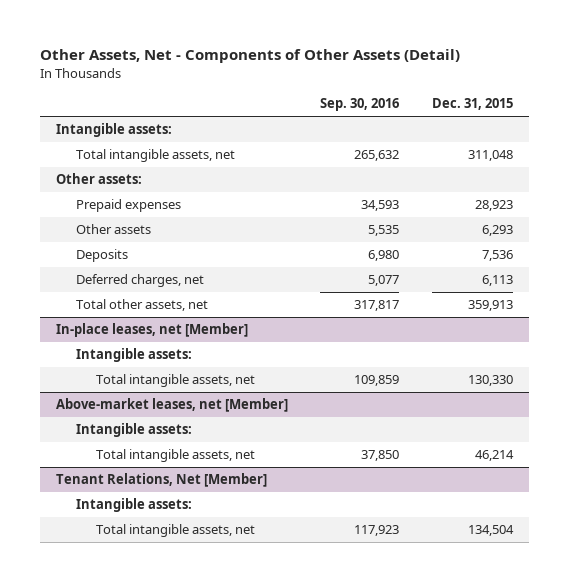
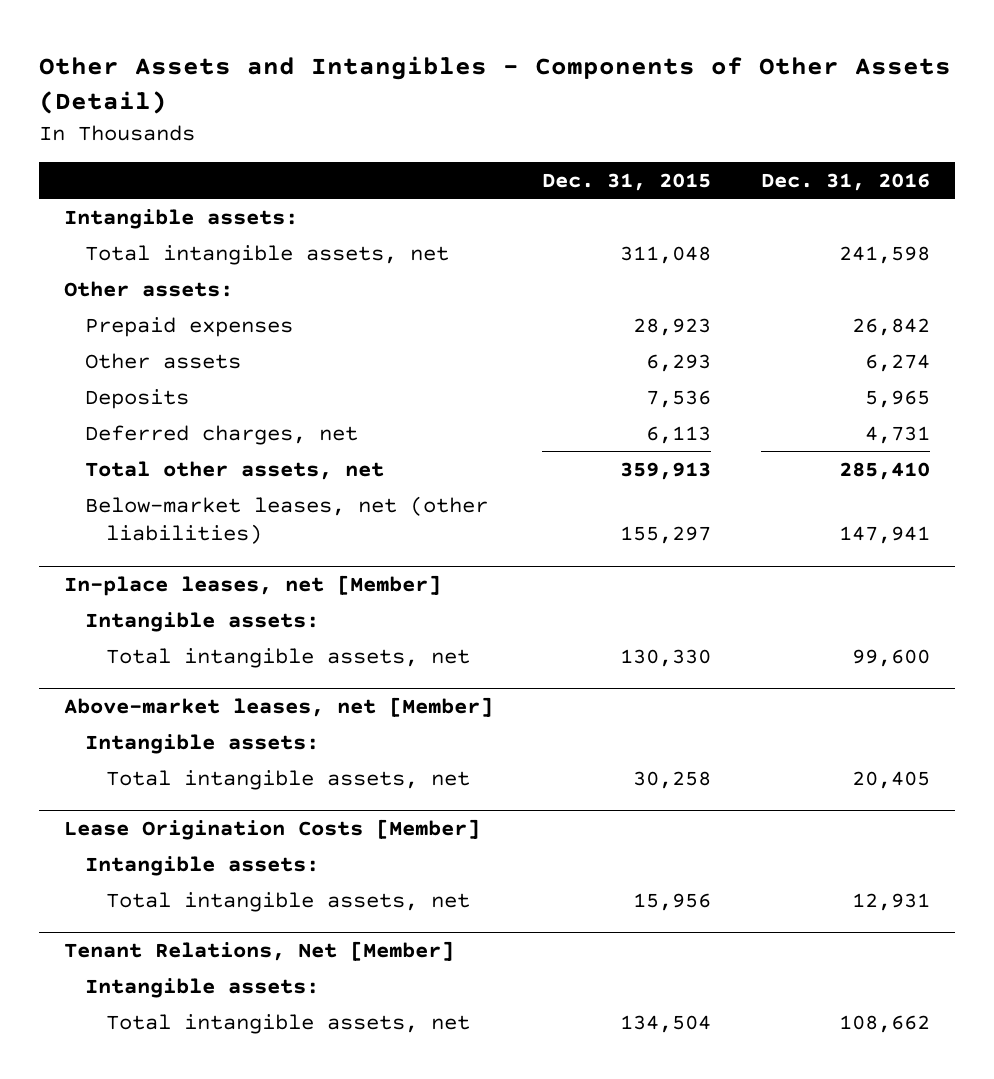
[40,49,461,64] Other Assets, Net - Components of Other Assets (Detail) -> [38,55,951,114] Other Assets and Intangibles - Components of Other Assets (Detail)
[320,98,400,112] Sep. 30, 2016 -> none
none -> [761,172,931,191] Dec. 31, 2016
none -> [85,495,489,545] Below-market leases, net (other liabilities)
[474,450,514,462] 46,214 -> [633,770,712,789] 30,258
none -> [63,819,480,841] Lease Origination Costs [Member]
none -> [85,855,320,876] Intangible assets:
none -> [106,891,471,912] Total intangible assets, net

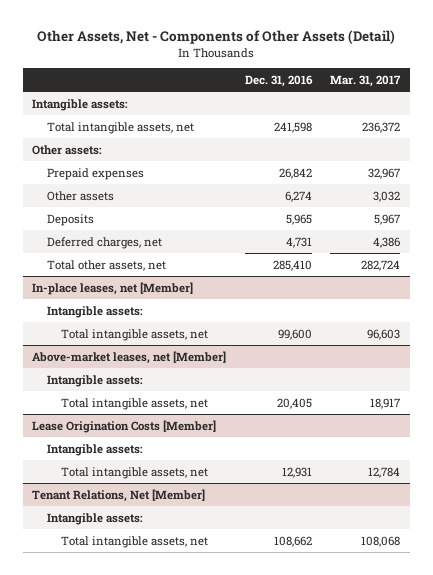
[38,55,951,114] Other Assets and Intangibles - Components of Other Assets (Detail) -> [37,30,396,45] Other Assets, Net - Components of Other Assets (Detail)
[542,172,712,191] Dec. 31, 2015 -> none
none -> [330,75,402,88] Mar. 31, 2017
[85,495,489,545] Below-market leases, net (other liabilities) -> none

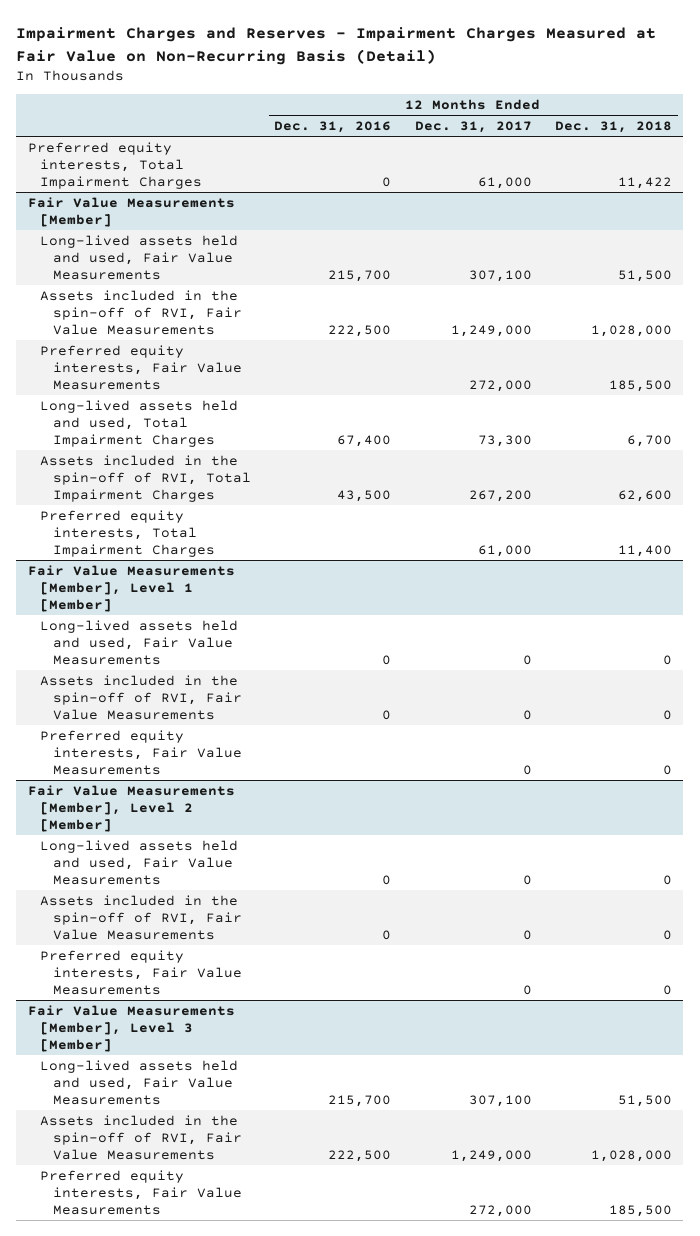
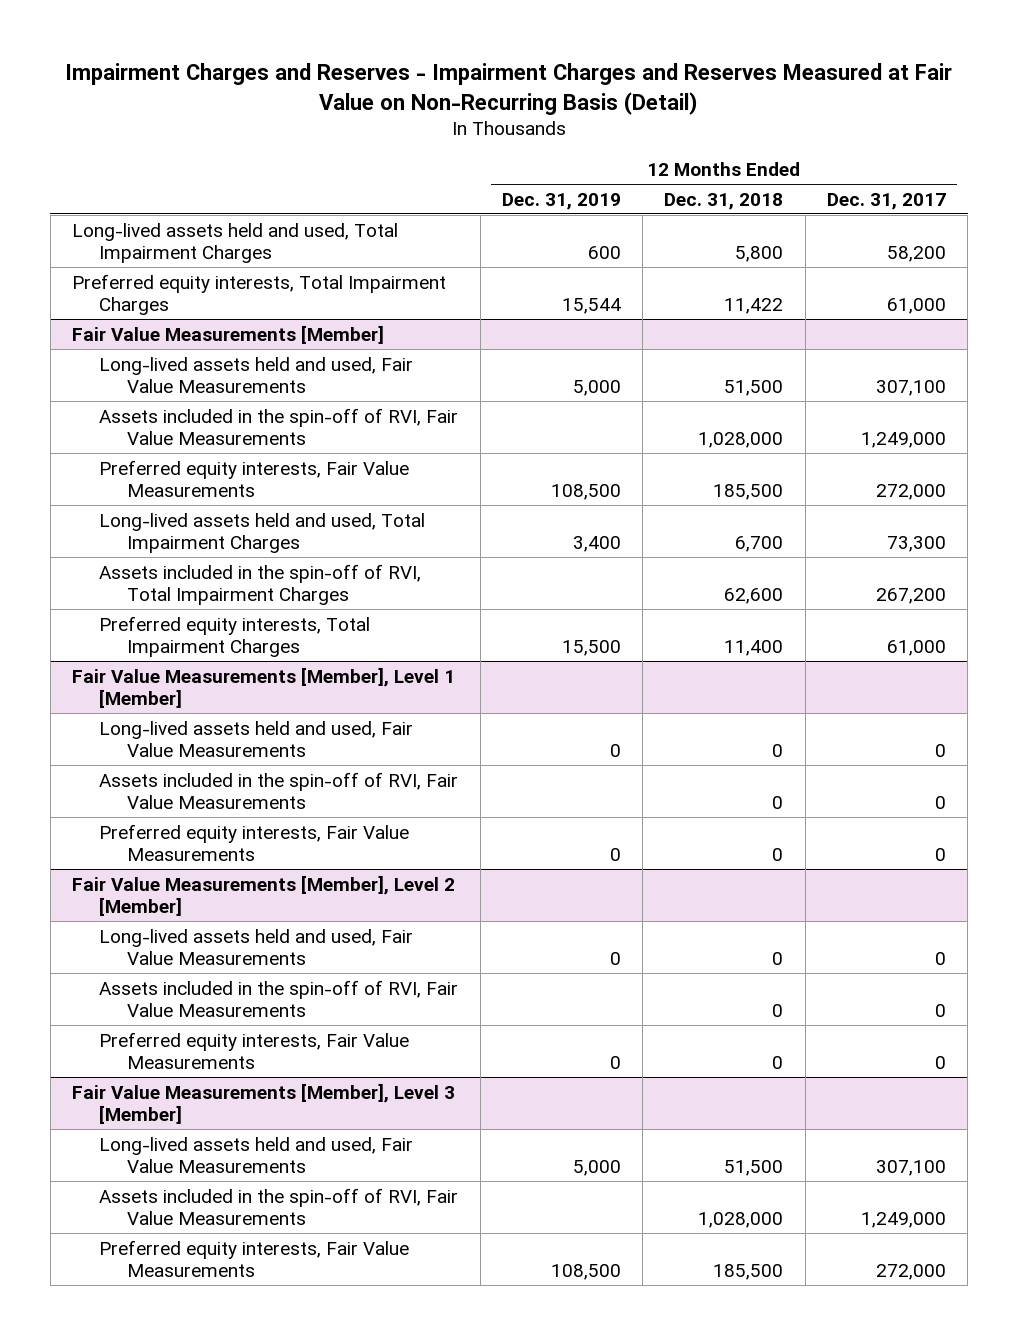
[16,27,657,65] Impairment Charges and Reserves - Impairment Charges Measured at Fair Value on Non-Recurring Basis (Detail) -> [64,62,952,115] Impairment Charges and Reserves - Impairment Charges and Reserves Measured at Fair Value on Non-Recurring Basis (Detail)
[274,120,392,133] Dec. 31, 2016 -> none
none -> [501,192,621,210] Dec. 31, 2019
none -> [71,222,398,264] Long-lived assets held and used, Total Impairment Charges

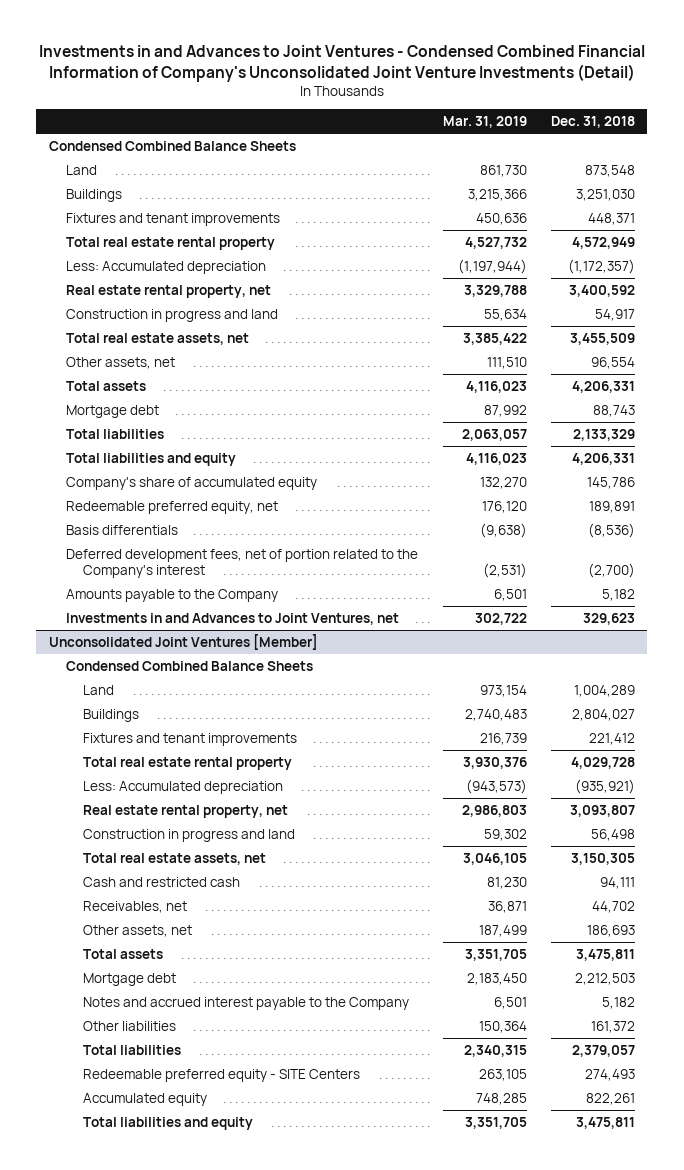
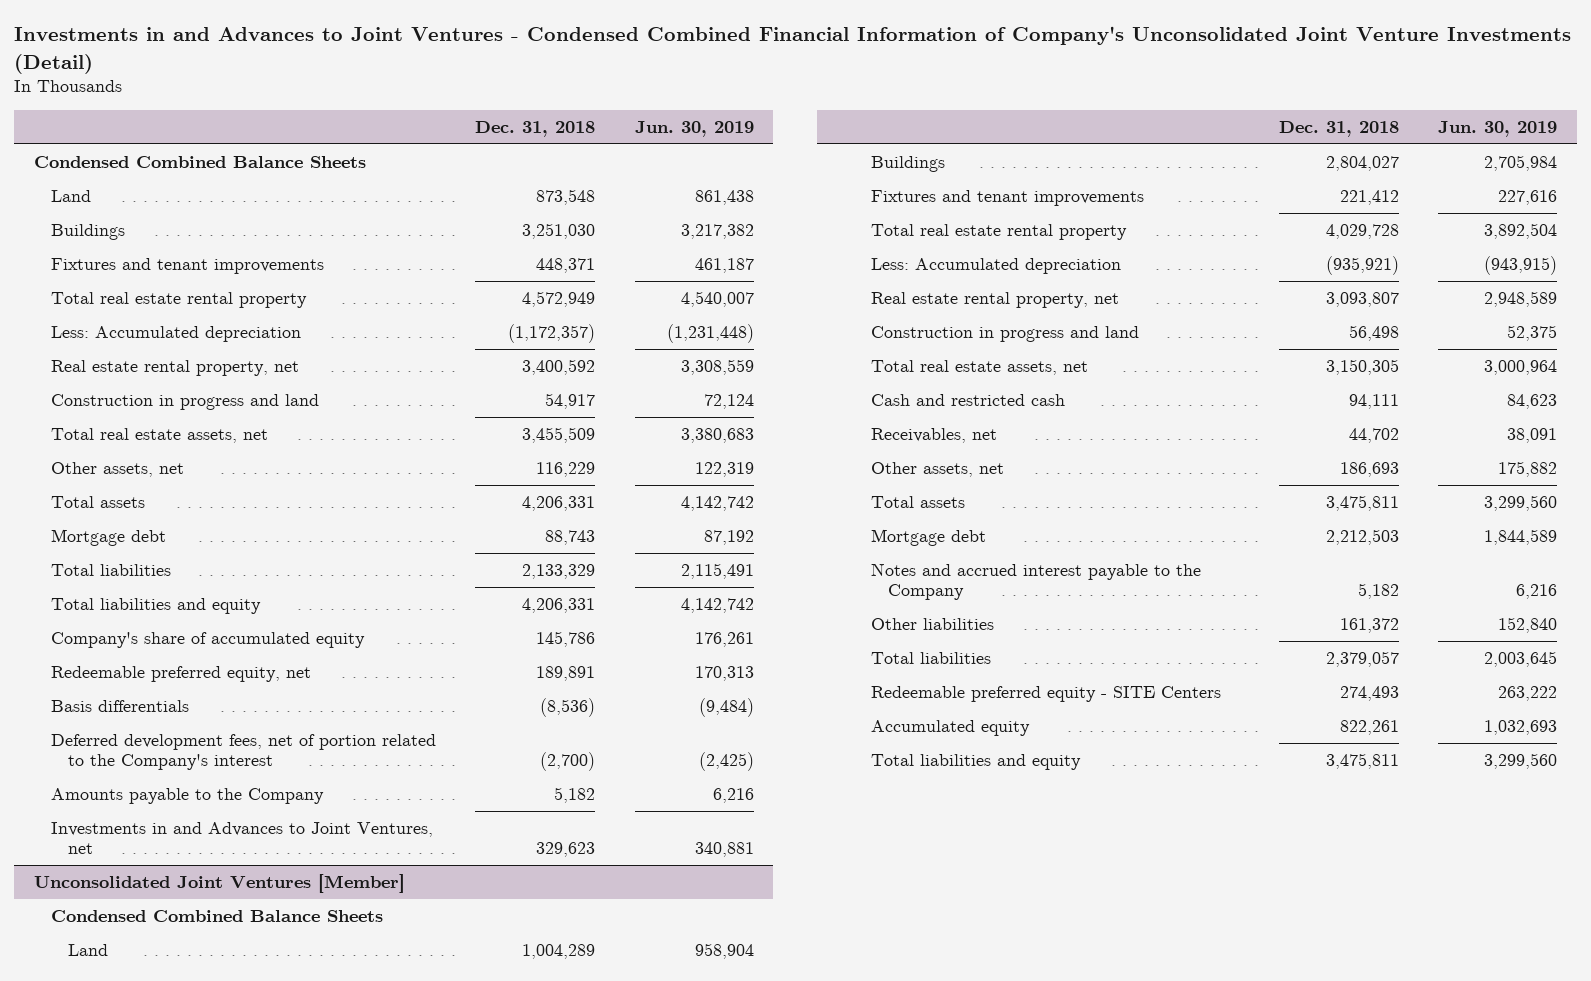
[442,116,527,129] Mar. 31, 2019 -> none
none -> [634,120,754,137] Jun. 30, 2019
[591,356,636,369] 96,554 -> [536,461,596,477] 116,229

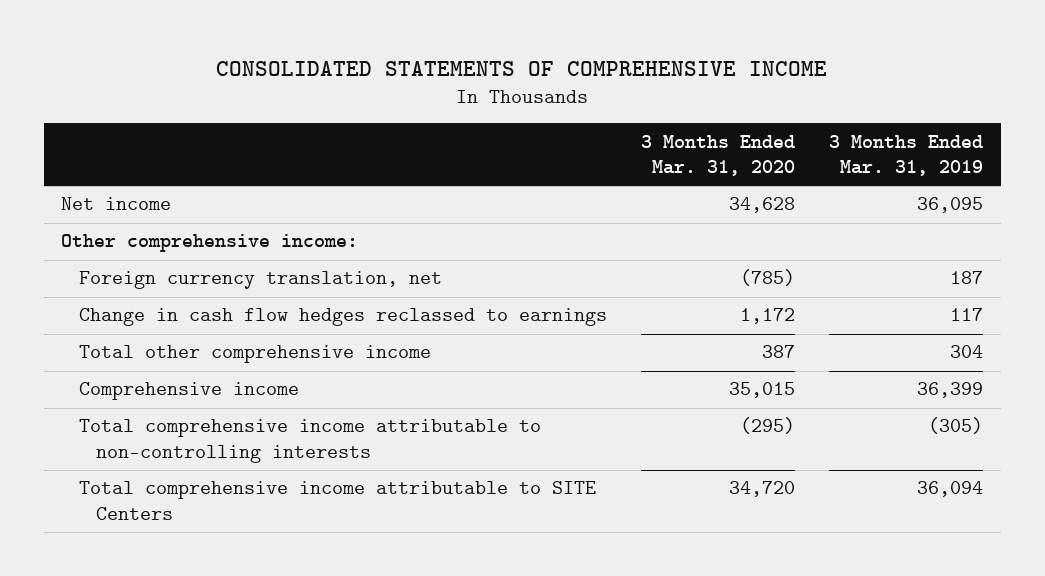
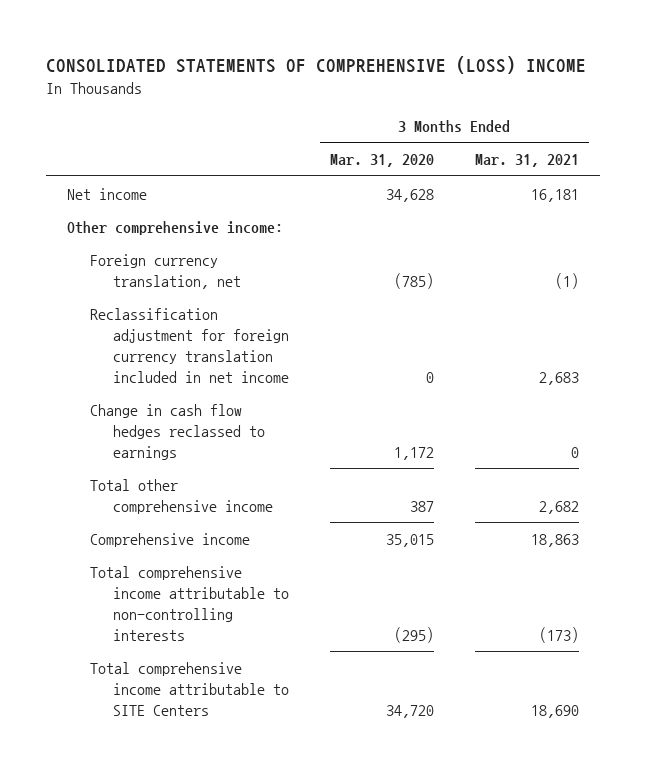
[216,60,828,76] CONSOLIDATED STATEMENTS OF COMPREHENSIVE INCOME -> [45,56,586,75] CONSOLIDATED STATEMENTS OF COMPREHENSIVE (LOSS) INCOME
[829,134,984,177] 3 Months Ended Mar. 31, 2019 -> none
none -> [475,154,580,168] Mar. 31, 2021
none -> [89,307,289,383] Reclassification adjustment for foreign currency translation included in net income

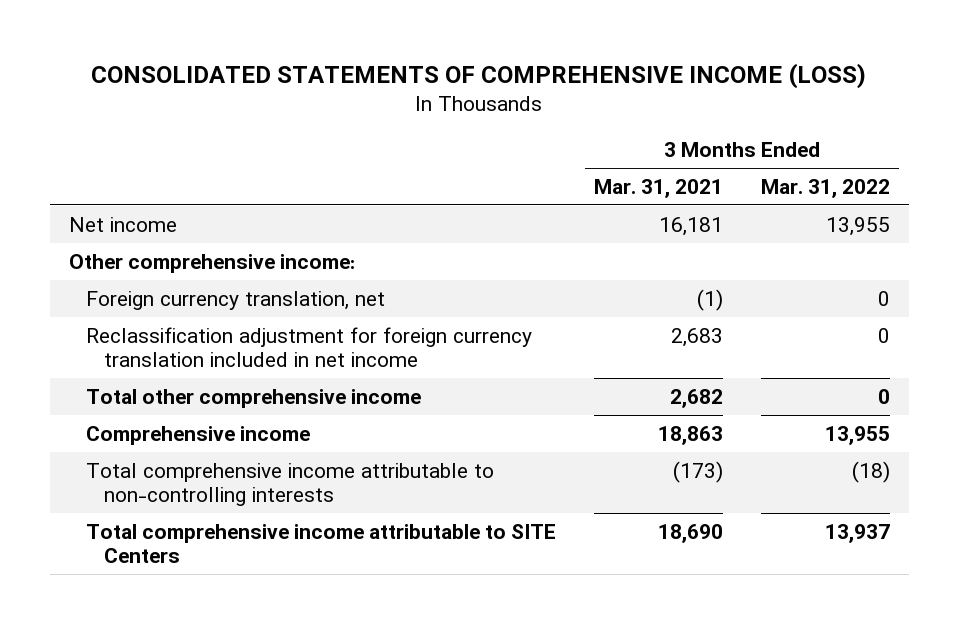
[45,56,586,75] CONSOLIDATED STATEMENTS OF COMPREHENSIVE (LOSS) INCOME -> [91,62,867,89] CONSOLIDATED STATEMENTS OF COMPREHENSIVE INCOME (LOSS)
[329,154,434,168] Mar. 31, 2020 -> none
none -> [760,178,890,198] Mar. 31, 2022
[89,403,265,460] Change in cash flow hedges reclassed to earnings -> none

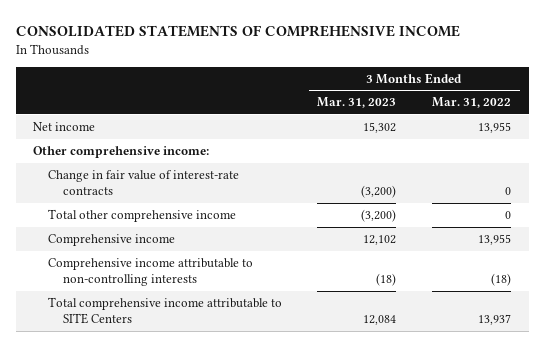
[91,62,867,89] CONSOLIDATED STATEMENTS OF COMPREHENSIVE INCOME (LOSS) -> [15,24,460,37] CONSOLIDATED STATEMENTS OF COMPREHENSIVE INCOME
[594,178,724,198] Mar. 31, 2021 -> none
none -> [317,97,397,109] Mar. 31, 2023
[86,290,386,310] Foreign currency translation, net -> none
[86,326,533,368] Reclassification adjustment for foreign currency translation included in net income -> none
none -> [48,170,240,196] Change in fair value of interest-rate contracts
[86,462,495,507] Total comprehensive income attributable to non-controlling interests -> [48,258,254,287] Comprehensive income attributable to non-controlling interests

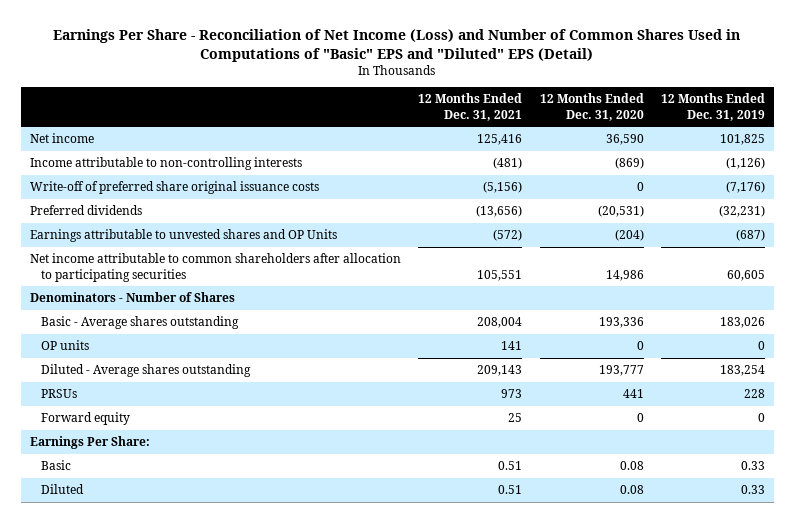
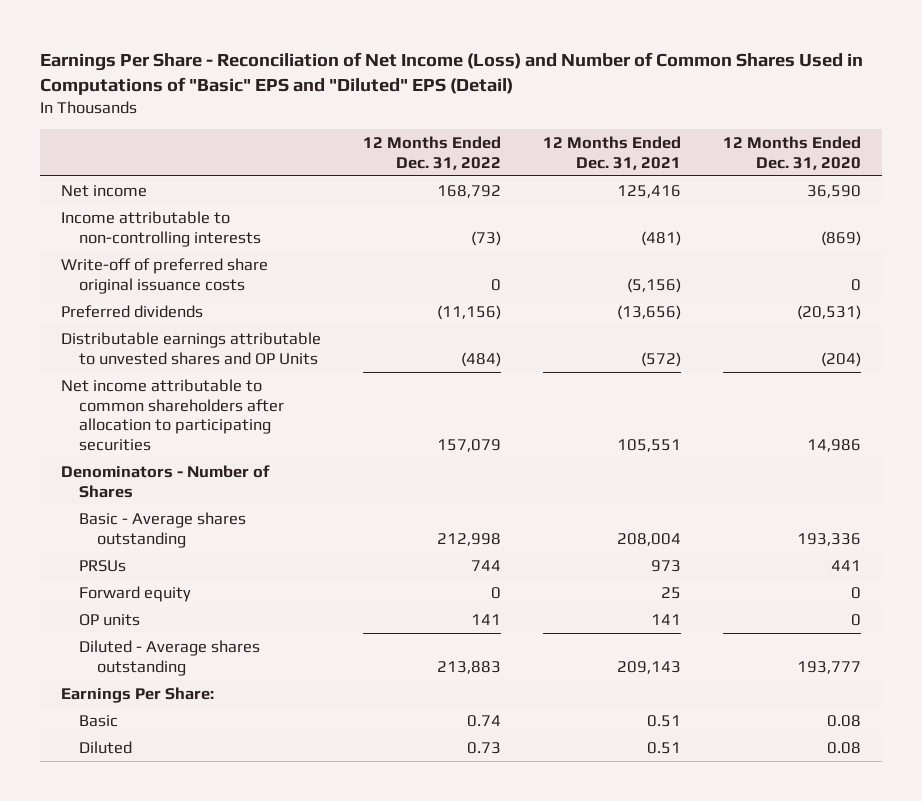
[661,93,766,121] 12 Months Ended Dec. 31, 2019 -> none
none -> [363,135,502,170] 12 Months Ended Dec. 31, 2022
[29,229,337,243] Earnings attributable to unvested shares and OP Units -> [61,331,322,365] Distributable earnings attributable to unvested shares and OP Units
[40,340,89,351] OP units -> [78,613,140,626] OP units
[40,364,251,378] Diluted - Average shares outstanding -> [78,639,260,676] Diluted - Average shares outstanding

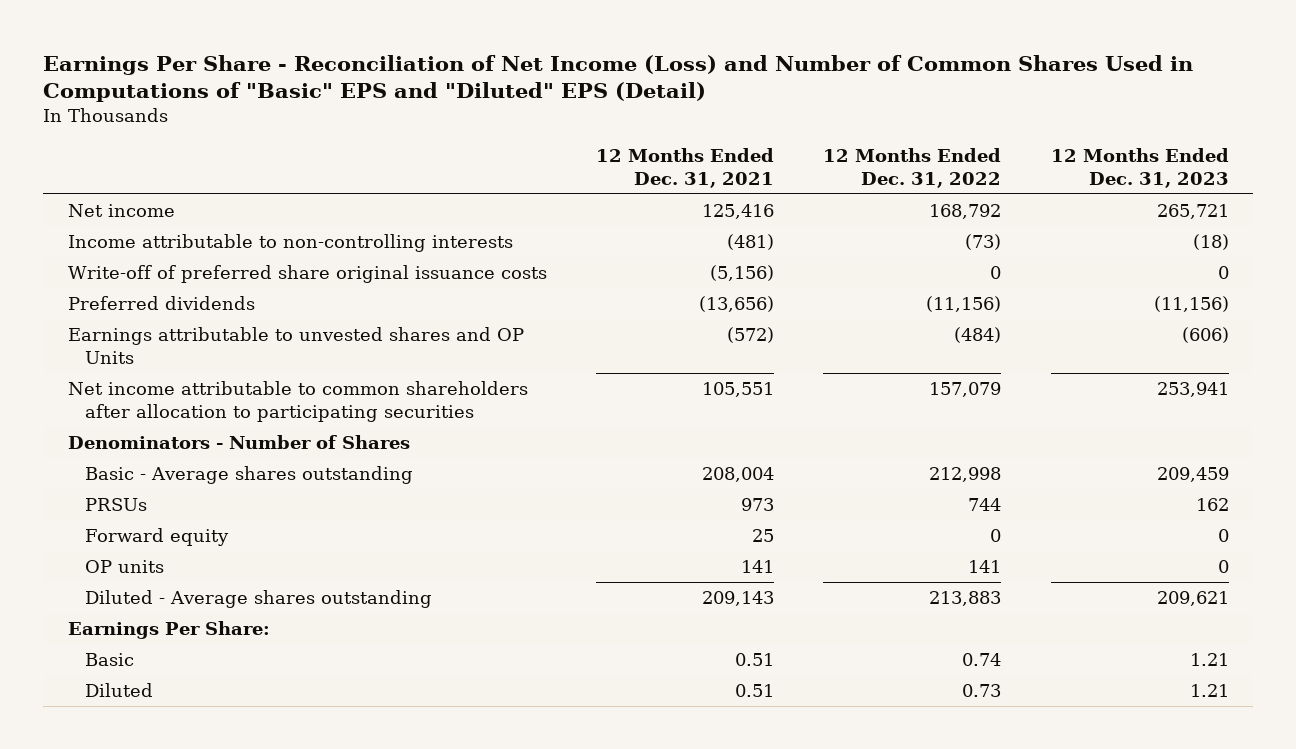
[723,135,862,170] 12 Months Ended Dec. 31, 2020 -> none
none -> [1050,148,1229,188] 12 Months Ended Dec. 31, 2023
[61,331,322,365] Distributable earnings attributable to unvested shares and OP Units -> [67,327,524,364] Earnings attributable to unvested shares and OP Units

